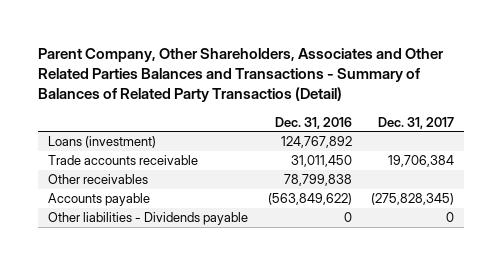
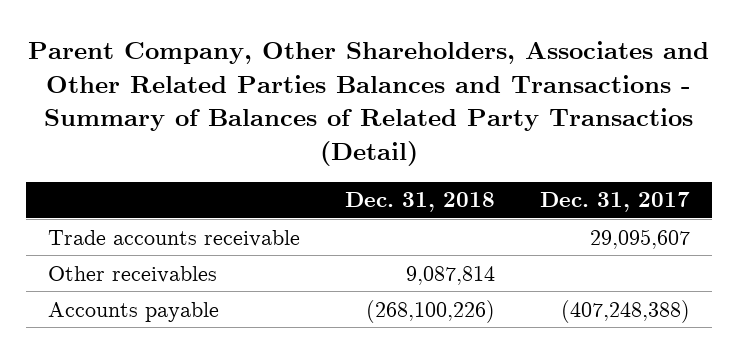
[274,116,352,129] Dec. 31, 2016 -> none
none -> [344,192,495,213] Dec. 31, 2018
[48,136,157,149] Loans (investment) -> none
[388,155,455,168] 19,706,384 -> [589,228,690,249] 29,095,607
[48,212,249,226] Other liabilities - Dividends payable -> none
[371,193,455,206] (275,828,345) -> [560,299,690,323] (407,248,388)

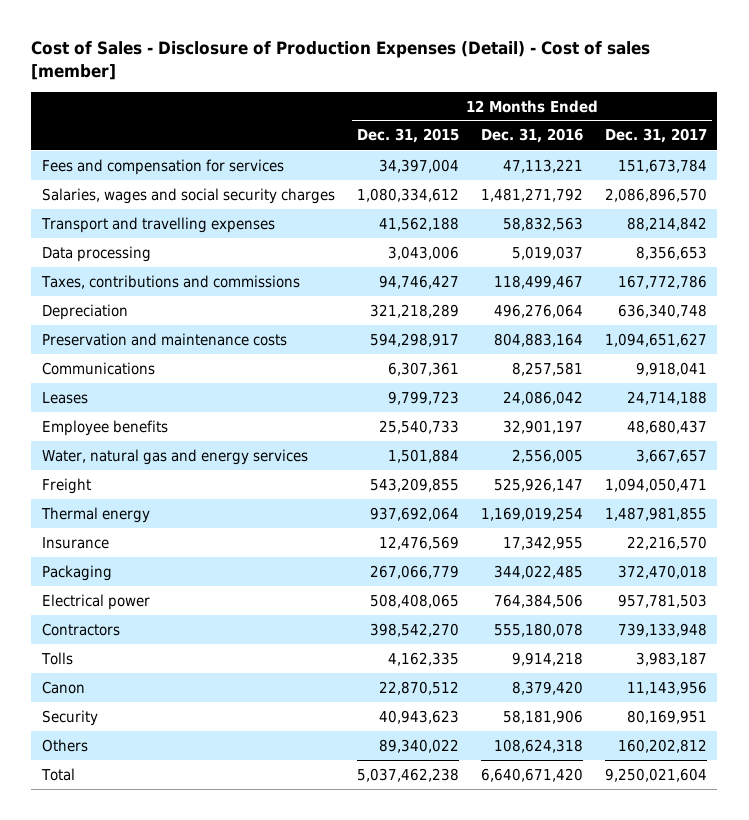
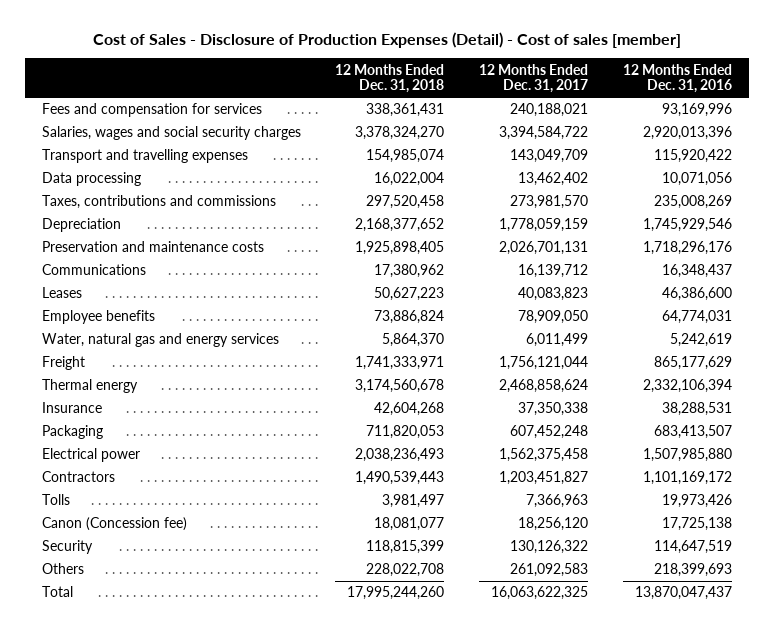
[357,128,460,144] Dec. 31, 2015 -> none
none -> [335,63,445,94] 12 Months Ended Dec. 31, 2018
[42,680,86,694] Canon -> none
[502,158,583,173] 47,113,221 -> [661,103,732,118] 93,169,996
[617,158,707,173] 151,673,784 -> [510,103,589,118] 240,188,021
[480,187,583,202] 1,481,271,792 -> [642,126,732,141] 2,920,013,396
[604,187,707,202] 2,086,896,570 -> [499,126,589,141] 3,394,584,722
[502,216,583,231] 58,832,563 -> [653,149,732,164] 115,920,422
[626,216,707,231] 88,214,842 -> [510,149,589,164] 143,049,709
[511,245,583,260] 5,019,037 -> [661,172,732,187] 10,071,056
[635,245,707,260] 8,356,653 -> [518,172,589,187] 13,462,402
[493,274,583,289] 118,499,467 -> [653,195,732,210] 235,008,269
[617,274,707,289] 167,772,786 -> [510,195,589,210] 273,981,570
[493,303,583,318] 496,276,064 -> [642,218,732,233] 1,745,929,546
[617,303,707,318] 636,340,748 -> [499,218,589,233] 1,778,059,159
[493,332,583,347] 804,883,164 -> [642,241,732,256] 1,718,296,176
[604,332,707,347] 1,094,651,627 -> [499,241,589,256] 2,026,701,131
[511,361,583,376] 8,257,581 -> [661,264,732,279] 16,348,437
[635,361,707,376] 9,918,041 -> [518,264,589,279] 16,139,712
[502,390,583,405] 24,086,042 -> [661,287,732,302] 46,386,600
[626,390,707,405] 24,714,188 -> [518,287,589,302] 40,083,823
[502,419,583,434] 32,901,197 -> [661,310,732,325] 64,774,031
[626,419,707,434] 48,680,437 -> [518,310,589,325] 78,909,050
[511,448,583,463] 2,556,005 -> [669,333,732,348] 5,242,619
[635,448,707,463] 3,667,657 -> [526,333,589,348] 6,011,499
[493,477,583,492] 525,926,147 -> [653,356,732,371] 865,177,629
[604,477,707,492] 1,094,050,471 -> [499,356,589,371] 1,756,121,044
[480,506,583,521] 1,169,019,254 -> [642,379,732,394] 2,332,106,394
[604,506,707,521] 1,487,981,855 -> [499,379,589,394] 2,468,858,624
[502,535,583,550] 17,342,955 -> [661,402,732,417] 38,288,531
[626,535,707,550] 22,216,570 -> [518,402,589,417] 37,350,338
[493,564,583,579] 344,022,485 -> [653,425,732,440] 683,413,507
[617,564,707,579] 372,470,018 -> [510,425,589,440] 607,452,248
[493,593,583,608] 764,384,506 -> [642,448,732,463] 1,507,985,880
[617,593,707,608] 957,781,503 -> [499,448,589,463] 1,562,375,458
[493,622,583,637] 555,180,078 -> [642,471,732,486] 1,101,169,172
[617,622,707,637] 739,133,948 -> [499,471,589,486] 1,203,451,827
[511,651,583,666] 9,914,218 -> [661,494,732,509] 19,973,426
[635,651,707,666] 3,983,187 -> [526,494,589,509] 7,366,963
none -> [41,517,187,532] Canon (Concession fee)
[502,709,583,724] 58,181,906 -> [653,540,732,555] 114,647,519
[626,709,707,724] 80,169,951 -> [510,540,589,555] 130,126,322
[493,738,583,753] 108,624,318 -> [653,563,732,578] 218,399,693
[617,738,707,753] 160,202,812 -> [510,563,589,578] 261,092,583
[480,767,583,782] 6,640,671,420 -> [634,586,732,601] 13,870,047,437
[604,767,707,782] 9,250,021,604 -> [491,586,589,601] 16,063,622,325

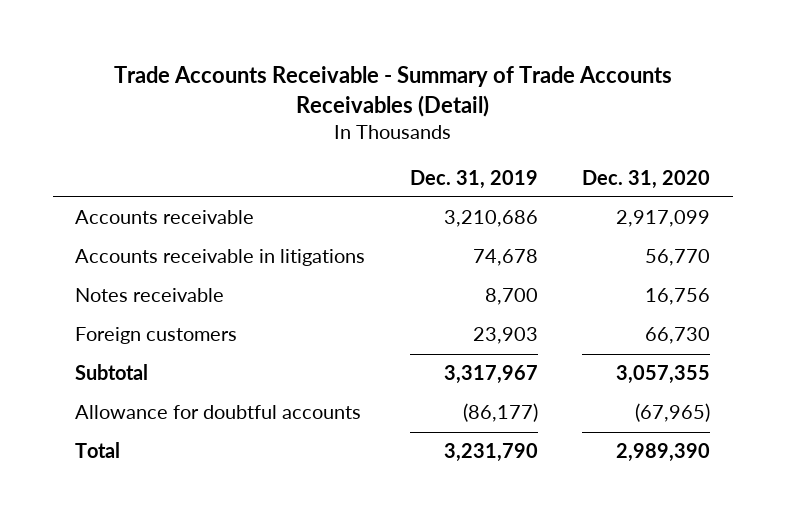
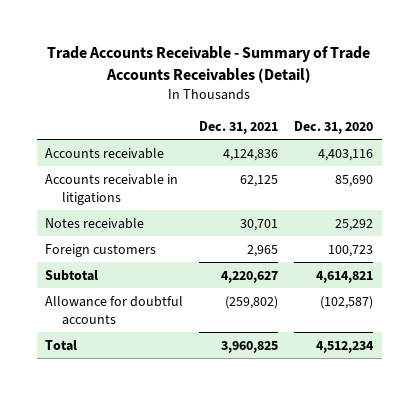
[409,169,538,189] Dec. 31, 2019 -> none
none -> [199,120,279,134] Dec. 31, 2021
[616,210,711,228] 2,917,099 -> [318,148,374,161] 4,403,116
[645,249,711,267] 56,770 -> [335,174,374,187] 85,690
[645,288,711,306] 16,756 -> [335,218,374,231] 25,292
[645,327,711,345] 66,730 -> [328,244,374,257] 100,723
[616,365,711,385] 3,057,355 -> [316,270,374,283] 4,614,821
[635,403,711,423] (67,965) -> [320,295,374,309] (102,587)
[616,443,711,463] 2,989,390 -> [316,340,375,353] 4,512,234

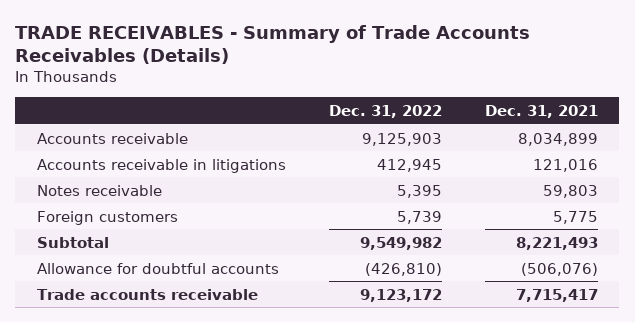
[47,46,371,84] Trade Accounts Receivable - Summary of Trade Accounts Receivables (Detail) -> [15,24,531,64] TRADE RECEIVABLES - Summary of Trade Accounts Receivables (Details)
[294,120,374,134] Dec. 31, 2020 -> none
none -> [328,104,442,118] Dec. 31, 2022
[44,339,77,351] Total -> none
[223,148,279,161] 4,124,836 -> [517,132,598,146] 8,034,899
[240,174,279,187] 62,125 -> [532,158,598,172] 121,016
[240,218,279,231] 30,701 -> [542,184,598,198] 59,803
[247,244,279,257] 2,965 -> [552,210,598,224] 5,775
[221,270,279,283] 4,220,627 -> [515,236,598,250] 8,221,493
[225,295,279,309] (259,802) -> [520,262,598,276] (506,076)
none -> [36,288,258,300] Trade accounts receivable

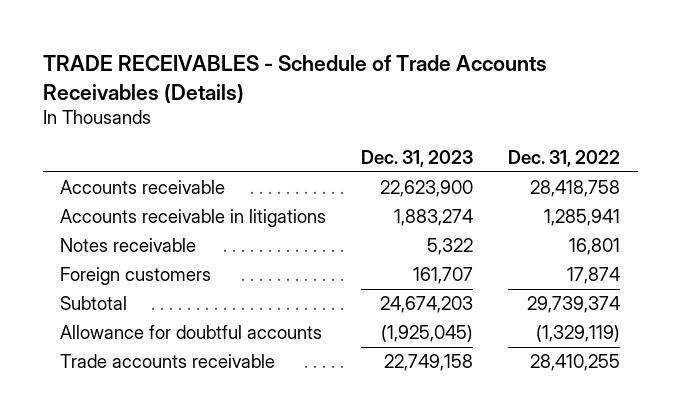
[15,24,531,64] TRADE RECEIVABLES - Summary of Trade Accounts Receivables (Details) -> [42,55,547,103] TRADE RECEIVABLES - Schedule of Trade Accounts Receivables (Details)
[484,104,598,118] Dec. 31, 2021 -> none
none -> [361,149,474,167] Dec. 31, 2023
[361,132,442,146] 9,125,903 -> [530,180,621,198] 28,418,758
[376,158,442,172] 412,945 -> [544,209,621,227] 1,285,941
[396,184,442,198] 5,395 -> [569,238,621,256] 16,801
[396,210,442,224] 5,739 -> [567,267,621,285] 17,874
[359,236,442,250] 9,549,982 -> [527,296,621,314] 29,739,374
[364,262,442,276] (426,810) -> [536,325,621,343] (1,329,119)
[359,288,442,302] 9,123,172 -> [530,354,621,372] 28,410,255

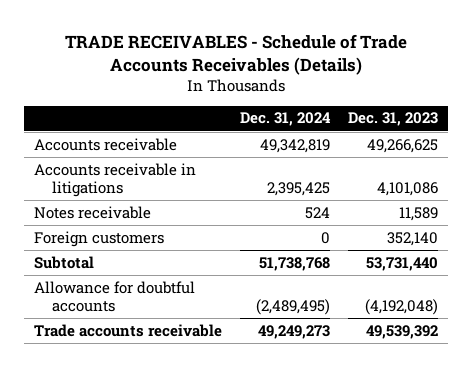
[508,149,621,167] Dec. 31, 2022 -> none
none -> [240,112,332,127] Dec. 31, 2024
[380,180,474,198] 22,623,900 -> [367,138,439,153] 49,266,625
[394,209,474,227] 1,883,274 -> [377,182,439,197] 4,101,086
[427,238,474,256] 5,322 -> [399,206,439,221] 11,589
[413,267,474,285] 161,707 -> [387,231,439,246] 352,140
[380,296,474,314] 24,674,203 -> [366,256,439,271] 53,731,440
[381,325,474,343] (1,925,045) -> [365,299,439,316] (4,192,048)
[384,354,474,372] 22,749,158 -> [366,324,439,339] 49,539,392

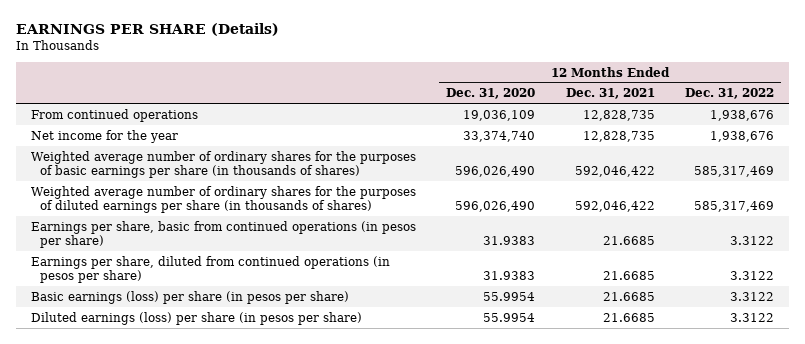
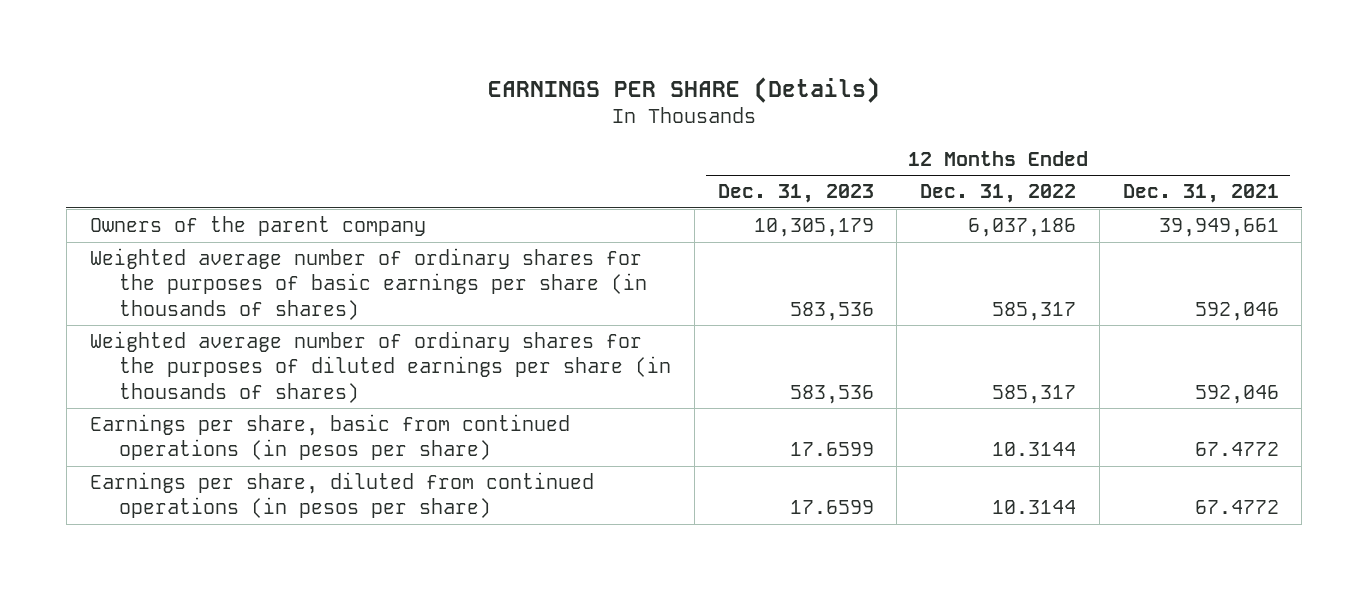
[446,88,536,100] Dec. 31, 2020 -> none
none -> [717,184,874,204] Dec. 31, 2023
[31,108,199,122] From continued operations -> none
[31,129,179,143] Net income for the year -> none
[31,290,350,304] Basic earnings (loss) per share (in pesos per share) -> none
[31,311,363,325] Diluted earnings (loss) per share (in pesos per share) -> none
none -> [89,216,426,237] Owners of the parent company
[574,165,655,177] 592,046,422 -> [1194,301,1279,321] 592,046
[693,165,774,177] 585,317,469 -> [992,301,1077,321] 585,317
[574,200,655,212] 592,046,422 -> [1194,384,1279,404] 592,046
[693,200,774,212] 585,317,469 -> [992,384,1077,404] 585,317
[602,235,655,245] 21.6685 -> [1194,442,1279,457] 67.4772
[729,235,774,245] 3.3122 -> [992,442,1077,457] 10.3144
[602,270,655,280] 21.6685 -> [1194,500,1279,515] 67.4772
[729,270,774,280] 3.3122 -> [992,500,1077,515] 10.3144

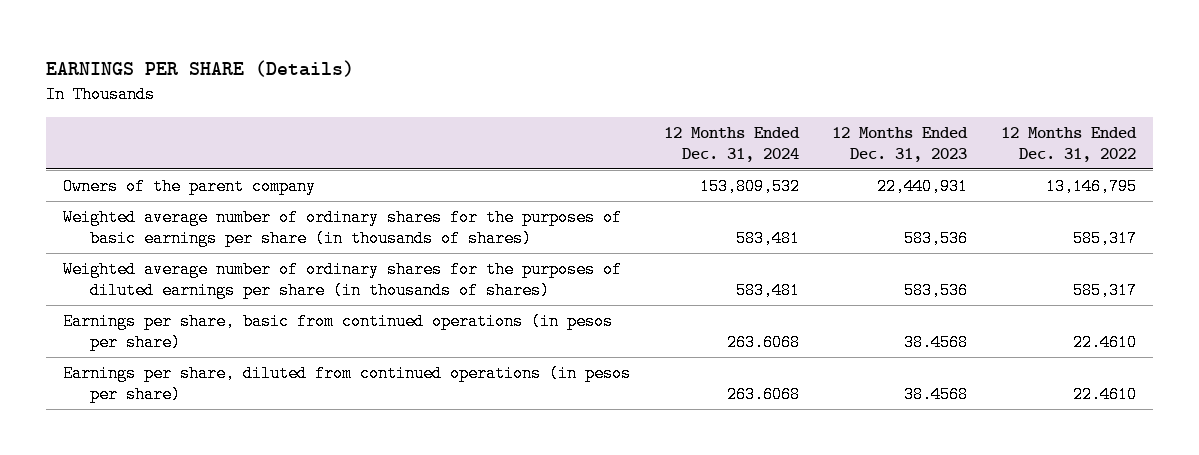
[1122,184,1279,204] Dec. 31, 2021 -> none
none -> [663,127,800,163] 12 Months Ended Dec. 31, 2024
[753,218,874,238] 10,305,179 -> [877,177,969,195] 22,440,931
[968,218,1077,238] 6,037,186 -> [1046,177,1138,195] 13,146,795
[789,442,874,457] 17.6599 -> [904,333,969,351] 38.4568
[992,442,1077,457] 10.3144 -> [1073,333,1138,351] 22.4610
[789,500,874,515] 17.6599 -> [904,385,969,403] 38.4568
[992,500,1077,515] 10.3144 -> [1073,385,1138,403] 22.4610

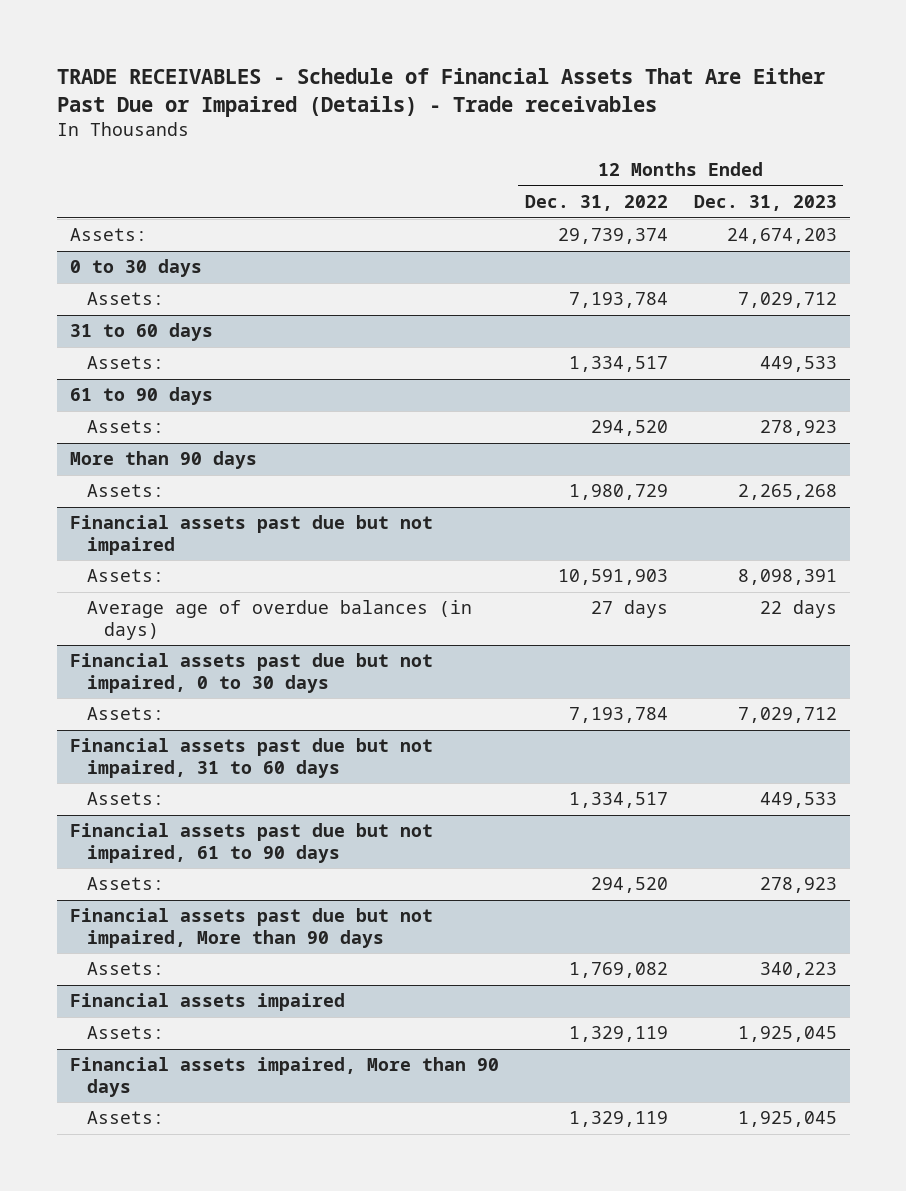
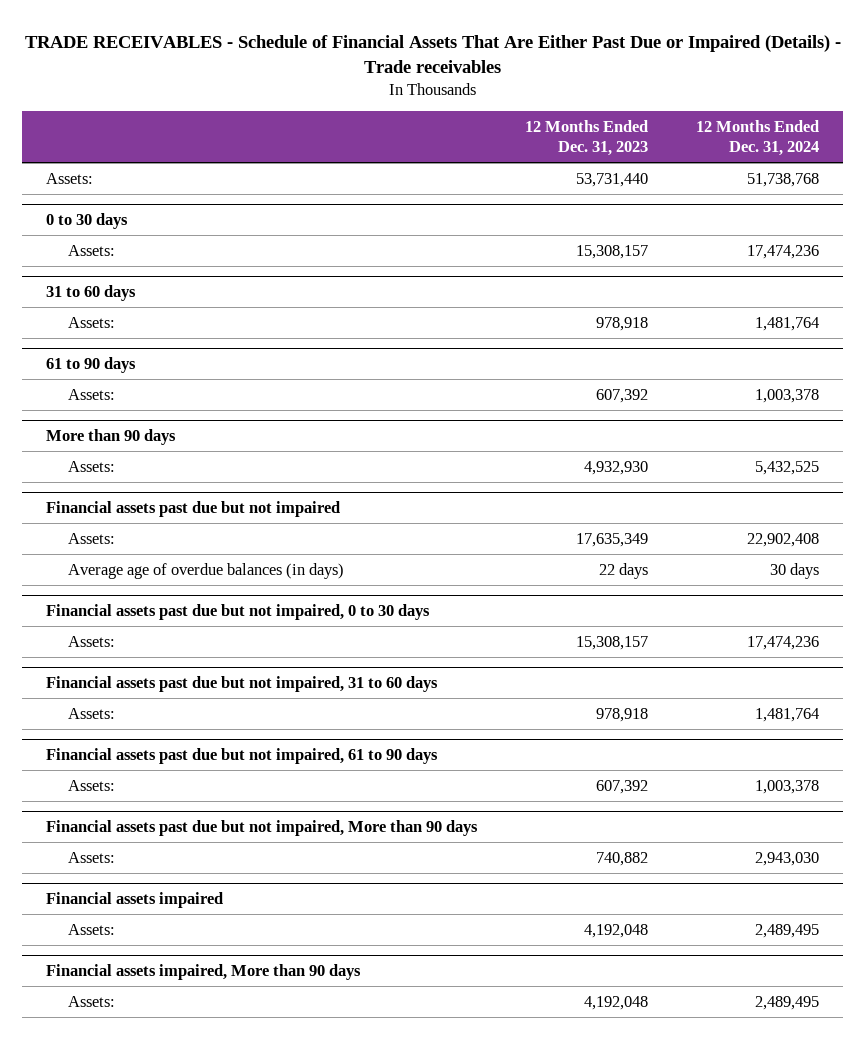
[524,195,668,212] Dec. 31, 2022 -> none
none -> [696,119,820,157] 12 Months Ended Dec. 31, 2024
[726,228,837,245] 24,674,203 -> [576,172,649,187] 53,731,440
[737,292,837,309] 7,029,712 -> [576,244,649,259] 15,308,157
[759,356,837,373] 449,533 -> [596,316,649,331] 978,918
[759,420,837,437] 278,923 -> [596,388,649,403] 607,392
[737,484,837,501] 2,265,268 -> [584,460,649,475] 4,932,930
[737,569,837,586] 8,098,391 -> [576,532,649,547] 17,635,349
[737,707,837,724] 7,029,712 -> [576,635,649,650] 15,308,157
[759,792,837,809] 449,533 -> [596,707,649,722] 978,918
[759,877,837,894] 278,923 -> [596,779,649,794] 607,392
[759,962,837,979] 340,223 -> [596,851,649,866] 740,882
[737,1026,837,1043] 1,925,045 -> [584,923,649,938] 4,192,048
[737,1111,837,1128] 1,925,045 -> [584,995,649,1010] 4,192,048

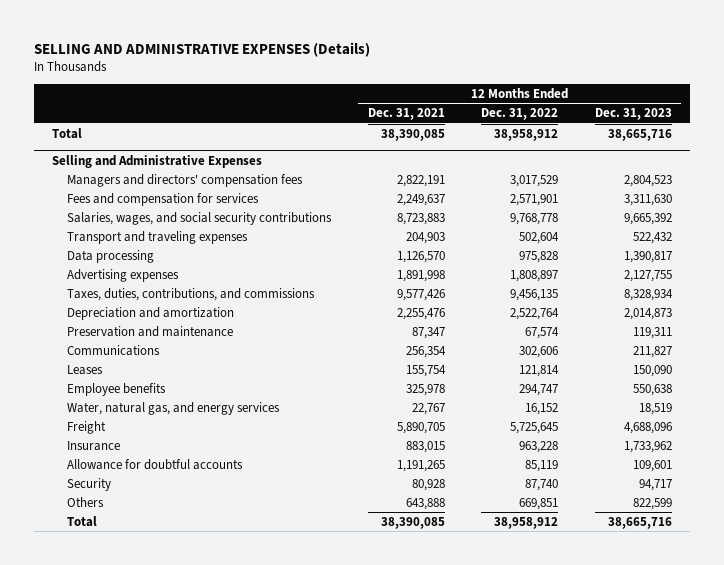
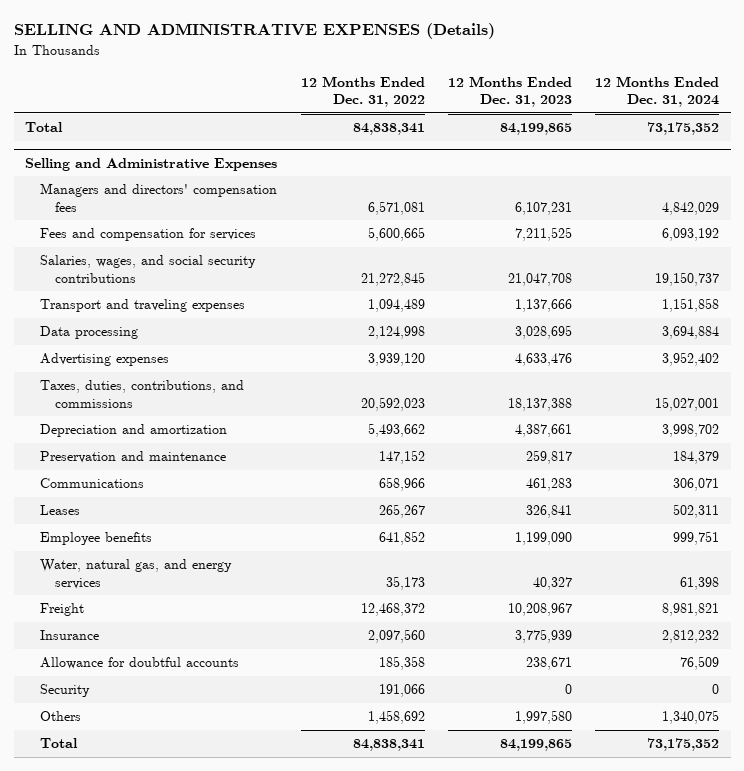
[367,108,445,121] Dec. 31, 2021 -> none
none -> [595,75,720,108] 12 Months Ended Dec. 31, 2024
[494,128,559,141] 38,958,912 -> [352,123,425,136] 84,838,341
[607,128,672,141] 38,665,716 -> [499,123,572,136] 84,199,865
[510,174,559,187] 3,017,529 -> [367,200,425,215] 6,571,081
[623,174,672,187] 2,804,523 -> [514,201,572,215] 6,107,231
[510,193,559,206] 2,571,901 -> [367,227,425,242] 5,600,665
[623,193,672,206] 3,311,630 -> [514,227,572,242] 7,211,525
[510,212,559,225] 9,768,778 -> [360,271,425,286] 21,272,845
[623,212,672,225] 9,665,392 -> [507,272,572,286] 21,047,708
[519,231,560,244] 502,604 -> [367,299,425,313] 1,094,489
[632,231,672,244] 522,432 -> [514,299,572,313] 1,137,666
[519,250,559,263] 975,828 -> [367,326,425,340] 2,124,998
[623,250,672,263] 1,390,817 -> [514,325,572,340] 3,028,695
[510,269,559,282] 1,808,897 -> [367,353,425,367] 3,939,120
[623,269,672,282] 2,127,755 -> [514,353,572,367] 4,633,476
[510,288,559,301] 9,456,135 -> [360,396,425,411] 20,592,023
[623,288,673,301] 8,328,934 -> [507,397,572,411] 18,137,388
[510,307,560,320] 2,522,764 -> [367,423,425,438] 5,493,662
[623,307,672,320] 2,014,873 -> [514,424,572,438] 4,387,661
[525,326,560,339] 67,574 -> [378,450,425,465] 147,152
[632,326,672,339] 119,311 -> [525,450,572,465] 259,817
[519,345,559,358] 302,606 -> [378,477,425,492] 658,966
[632,345,672,358] 211,827 -> [525,478,572,492] 461,283
[519,364,560,377] 121,814 -> [378,504,425,519] 265,267
[632,364,672,377] 150,090 -> [525,505,572,519] 326,841
[519,383,559,396] 294,747 -> [378,531,425,546] 641,852
[632,383,672,396] 550,638 -> [514,532,572,546] 1,199,090
[525,402,559,415] 16,152 -> [385,575,425,590] 35,173
[638,402,672,415] 18,519 -> [532,576,572,590] 40,327
[510,421,559,434] 5,725,645 -> [360,603,425,617] 12,468,372
[623,421,672,434] 4,688,096 -> [507,603,572,617] 10,208,967
[519,440,559,453] 963,228 -> [367,629,425,644] 2,097,560
[623,440,672,453] 1,733,962 -> [514,629,572,644] 3,775,939
[525,459,559,472] 85,119 -> [378,656,425,671] 185,358
[632,459,672,472] 109,601 -> [525,657,572,671] 238,671
[525,478,559,491] 87,740 -> [378,684,425,698] 191,066
[638,478,672,491] 94,717 -> [564,684,572,695] 0
[519,497,559,510] 669,851 -> [367,710,425,725] 1,458,692
[632,497,672,510] 822,599 -> [514,710,572,725] 1,997,580
[494,516,559,529] 38,958,912 -> [352,739,425,752] 84,838,341
[607,516,672,529] 38,665,716 -> [499,739,572,752] 84,199,865

